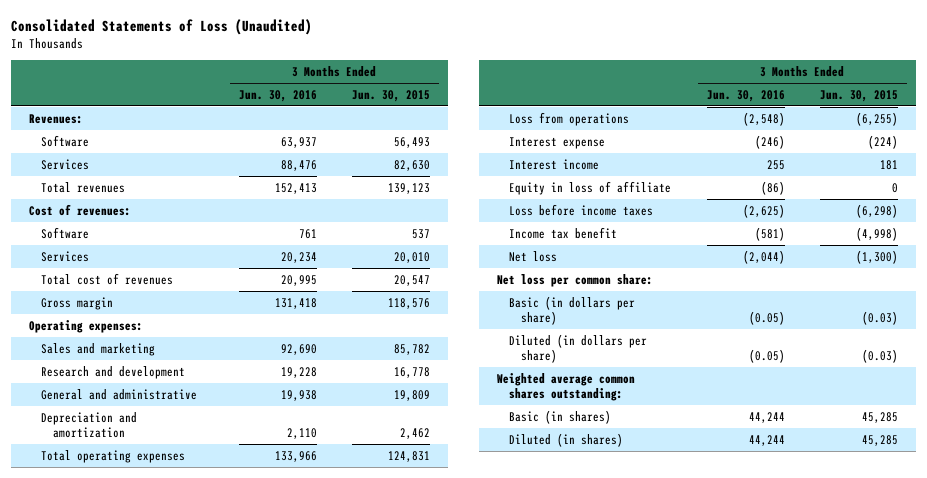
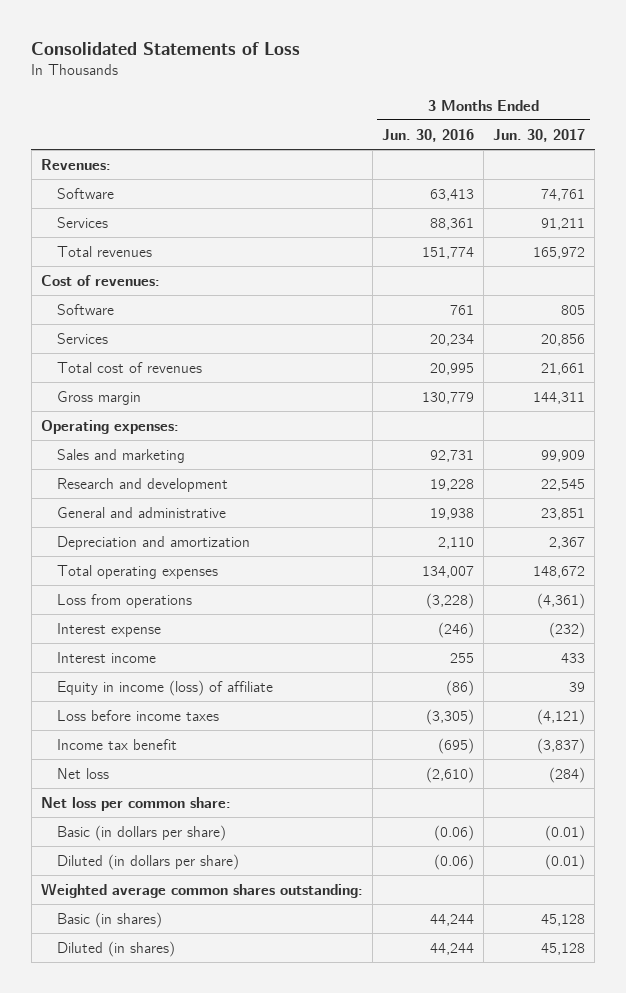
[11,18,313,35] Consolidated Statements of Loss (Unaudited) -> [31,41,301,55] Consolidated Statements of Loss
[352,89,431,102] Jun. 30, 2015 -> none
none -> [493,128,586,142] Jun. 30, 2017
[280,136,317,148] 63,937 -> [429,188,474,201] 63,413
[280,159,317,171] 88,476 -> [429,217,474,230] 88,361
[274,182,317,194] 152,413 -> [421,246,474,259] 151,774
[274,297,317,309] 131,418 -> [421,391,474,404] 130,779
[280,343,317,355] 92,690 -> [429,449,474,462] 92,731
[274,450,317,462] 133,966 -> [421,565,474,578] 134,007
[742,111,785,126] (2,548) -> [425,592,474,609] (3,228)
[509,180,672,195] Equity in loss of affiliate -> [56,679,273,696] Equity in income (loss) of affiliate
[742,203,785,218] (2,625) -> [425,708,474,725] (3,305)
[754,226,785,241] (581) -> [437,737,474,754] (695)
[742,249,785,264] (2,044) -> [425,766,474,783] (2,610)
[748,310,785,325] (0.05) -> [433,824,474,841] (0.06)
[748,348,785,363] (0.05) -> [433,853,474,870] (0.06)

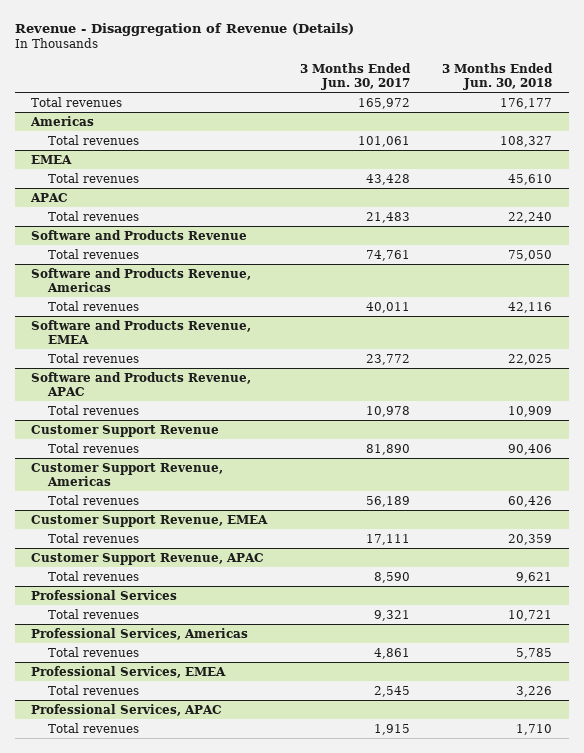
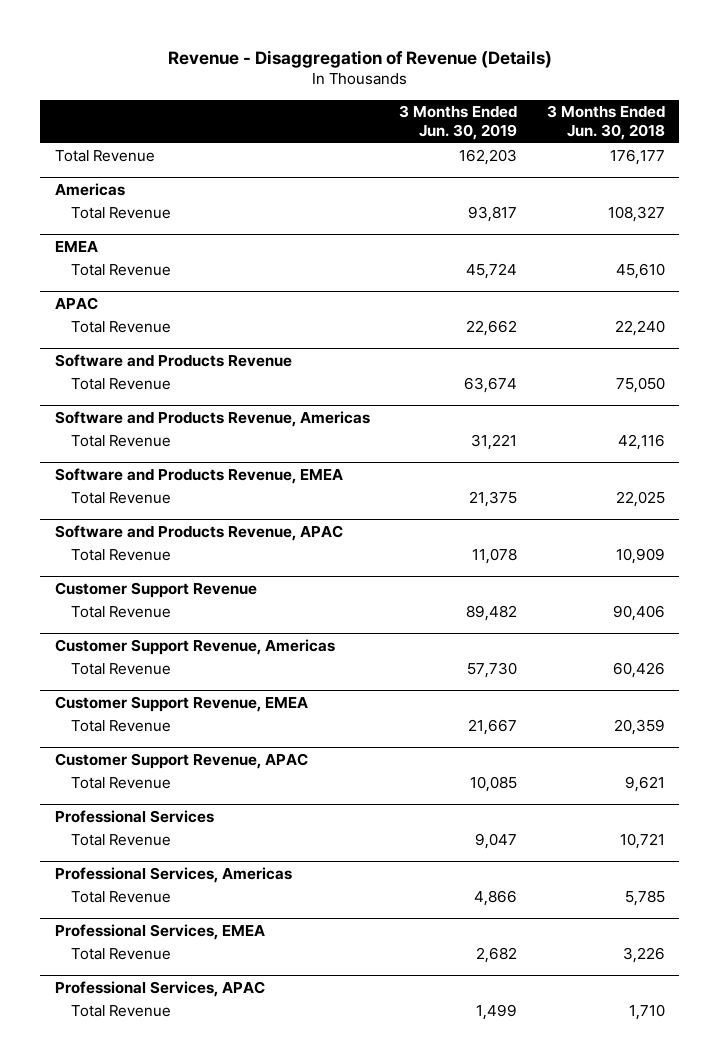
[299,62,411,90] 3 Months Ended Jun. 30, 2017 -> none
none -> [399,105,518,141] 3 Months Ended Jun. 30, 2019
[31,96,123,107] Total revenues -> [54,150,155,163] Total Revenue
[48,134,140,145] Total revenues -> [70,207,171,220] Total Revenue
[48,172,140,183] Total revenues -> [70,264,171,277] Total Revenue
[48,210,140,221] Total revenues -> [70,321,171,334] Total Revenue
[48,248,140,259] Total revenues -> [70,378,171,391] Total Revenue
[48,300,140,311] Total revenues -> [70,435,171,448] Total Revenue
[48,352,140,363] Total revenues -> [70,492,171,505] Total Revenue
[48,404,140,415] Total revenues -> [70,549,171,562] Total Revenue
[48,442,140,453] Total revenues -> [70,606,171,619] Total Revenue
[48,494,140,505] Total revenues -> [70,663,171,676] Total Revenue
[48,532,140,543] Total revenues -> [70,720,171,733] Total Revenue
[48,570,140,581] Total revenues -> [70,777,171,790] Total Revenue
[48,608,140,619] Total revenues -> [70,834,171,847] Total Revenue
[48,646,140,657] Total revenues -> [70,891,171,904] Total Revenue
[48,684,140,695] Total revenues -> [70,948,171,961] Total Revenue
[48,722,140,733] Total revenues -> [70,1005,171,1018] Total Revenue

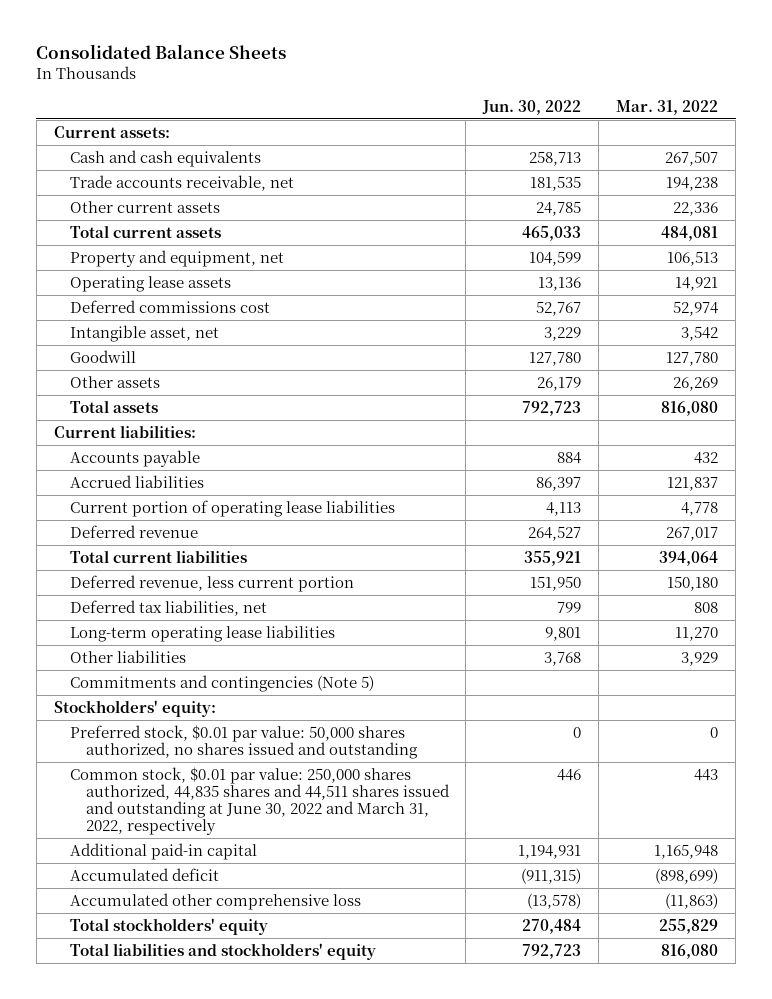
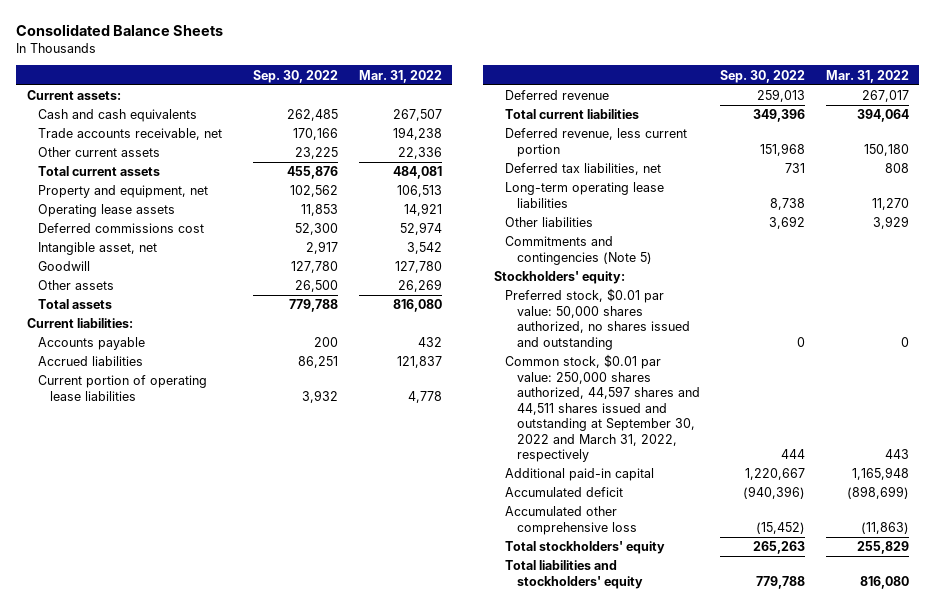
[482,99,582,115] Jun. 30, 2022 -> none
none -> [253,69,339,83] Sep. 30, 2022
[69,766,450,835] Common stock, $0.01 par value: 250,000 shares authorized, 44,835 shares and 44,511 shares issued and outstanding at June 30, 2022 and March 31, 2022, respectively -> [505,354,700,462] Common stock, $0.01 par value: 250,000 shares authorized, 44,597 shares and 44,511 shares issued and outstanding at September 30, 2022 and March 31, 2022, respectively

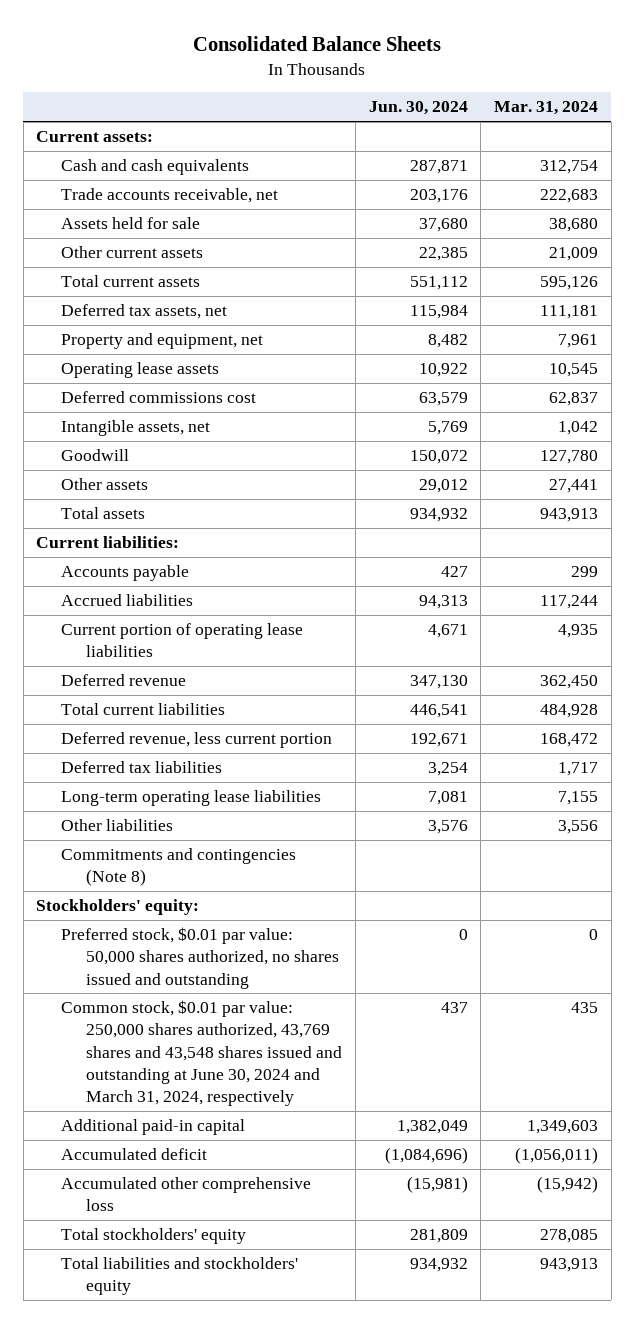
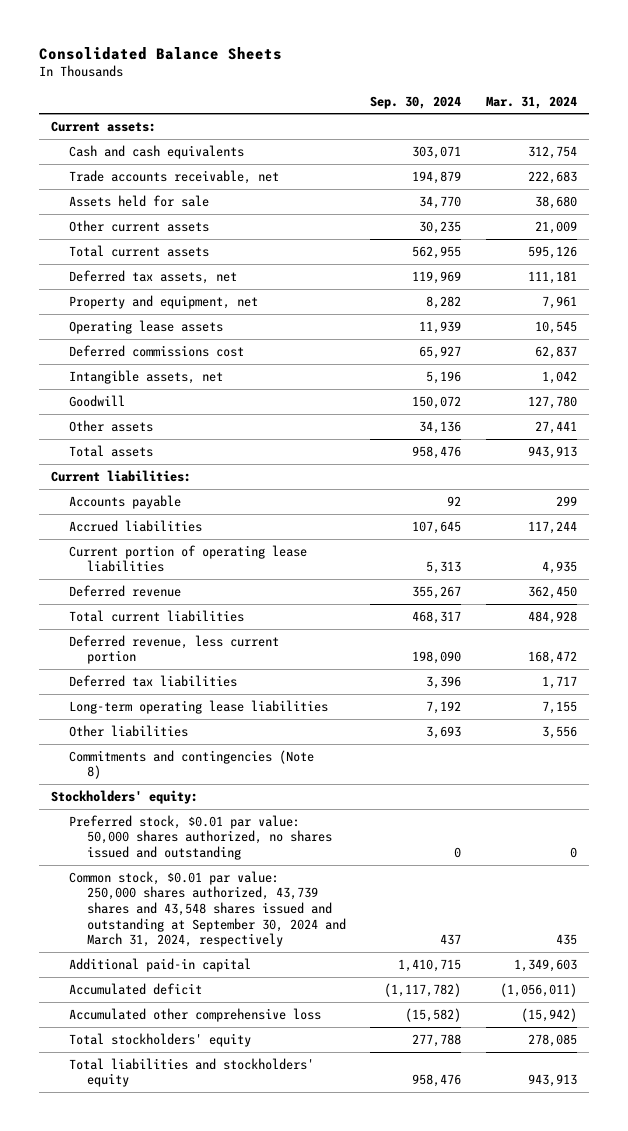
[368,101,468,116] Jun. 30, 2024 -> none
none -> [370,95,462,109] Sep. 30, 2024
[61,1000,343,1106] Common stock, $0.01 par value: 250,000 shares authorized, 43,769 shares and 43,548 shares issued and outstanding at June 30, 2024 and March 31, 2024, respectively -> [68,870,346,948] Common stock, $0.01 par value: 250,000 shares authorized, 43,739 shares and 43,548 shares issued and outstanding at September 30, 2024 and March 31, 2024, respectively

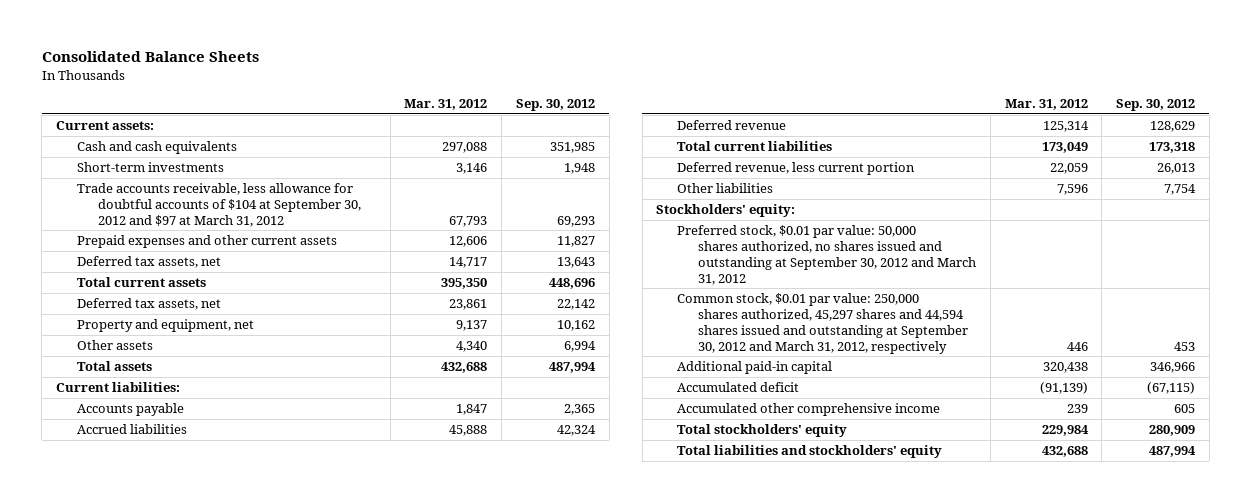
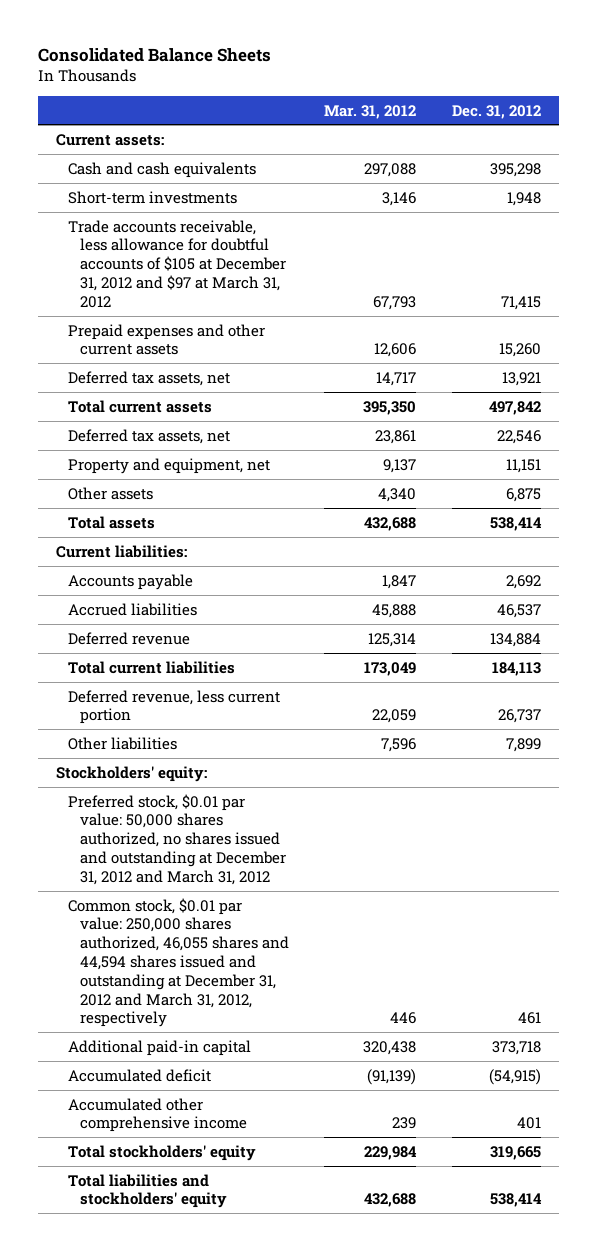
[515,99,595,112] Sep. 30, 2012 -> none
none -> [452,104,542,119] Dec. 31, 2012
[77,183,361,227] Trade accounts receivable, less allowance for doubtful accounts of $104 at September 30, 2012 and $97 at March 31, 2012 -> [67,219,286,308] Trade accounts receivable, less allowance for doubtful accounts of $105 at December 31, 2012 and $97 at March 31, 2012
[677,225,977,285] Preferred stock, $0.01 par value: 50,000 shares authorized, no shares issued and outstanding at September 30, 2012 and March 31, 2012 -> [67,793,286,885] Preferred stock, $0.01 par value: 50,000 shares authorized, no shares issued and outstanding at December 31, 2012 and March 31, 2012
[677,293,969,354] Common stock, $0.01 par value: 250,000 shares authorized, 45,297 shares and 44,594 shares issued and outstanding at September 30, 2012 and March 31, 2012, respectively -> [67,897,289,1028] Common stock, $0.01 par value: 250,000 shares authorized, 46,055 shares and 44,594 shares issued and outstanding at December 31, 2012 and March 31, 2012, respectively

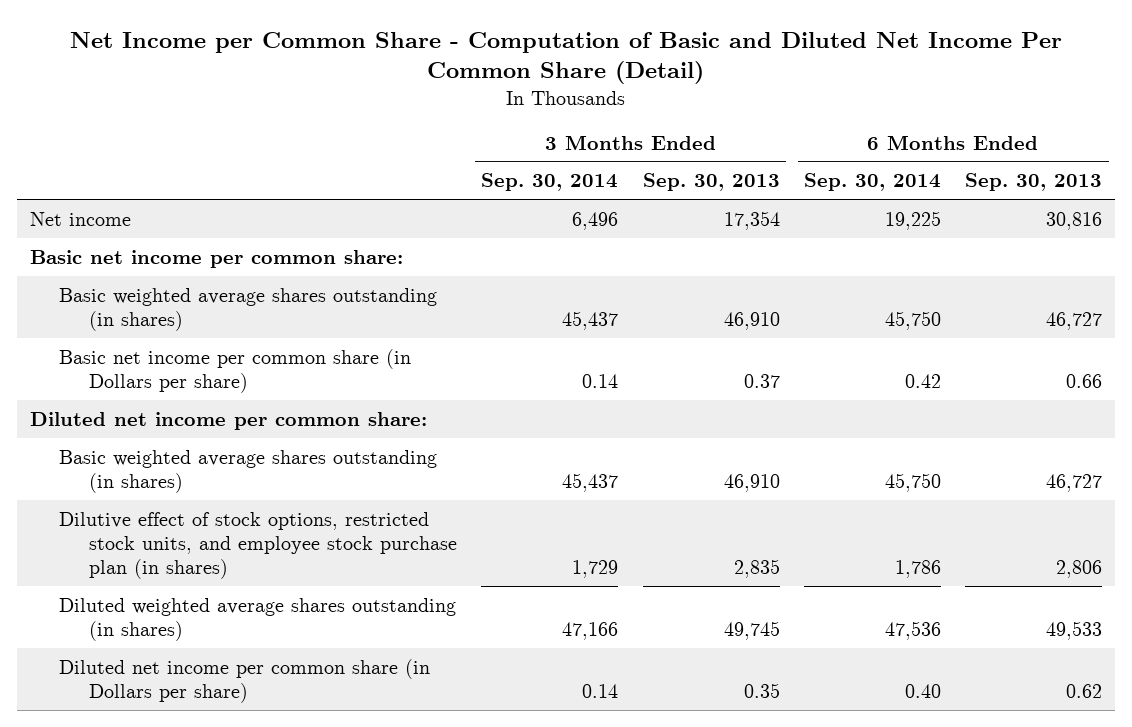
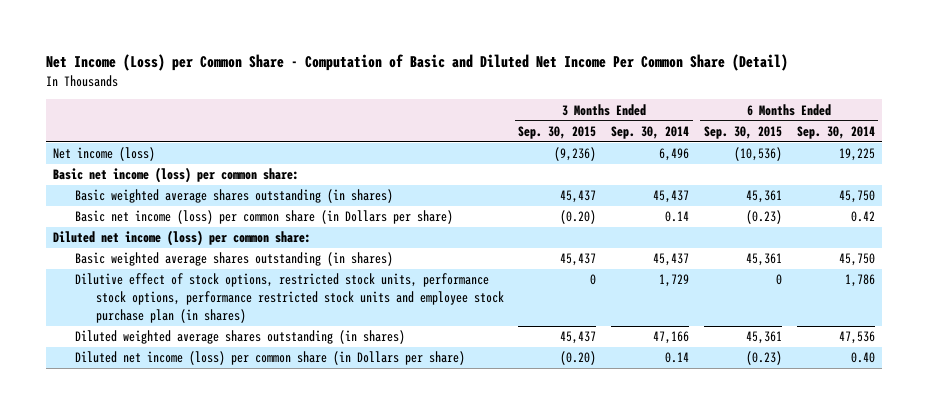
[69,31,1062,85] Net Income per Common Share - Computation of Basic and Diluted Net Income Per Common Share (Detail) -> [46,54,789,72] Net Income (Loss) per Common Share - Computation of Basic and Diluted Net Income Per Common Share (Detail)
[642,173,780,192] Sep. 30, 2013 -> none
[965,173,1103,192] Sep. 30, 2013 -> none
none -> [518,125,597,139] Sep. 30, 2015
none -> [703,125,782,139] Sep. 30, 2015
[29,211,131,226] Net income -> [53,147,156,162] Net income (loss)
[29,249,403,268] Basic net income per common share: -> [53,167,300,184] Basic net income (loss) per common share:
[59,348,412,393] Basic net income per common share (in Dollars per share) -> [74,210,453,225] Basic net income (loss) per common share (in Dollars per share)
[29,411,427,430] Diluted net income per common share: -> [53,230,312,247] Diluted net income (loss) per common share:
[59,511,458,579] Dilutive effect of stock options, restricted stock units, and employee stock purchase plan (in shares) -> [74,273,504,323] Dilutive effect of stock options, restricted stock units, performance stock options, performance restricted stock units and employee stock purchase plan (in shares)
[59,658,431,703] Diluted net income per common share (in Dollars per share) -> [74,351,465,366] Diluted net income (loss) per common share (in Dollars per share)

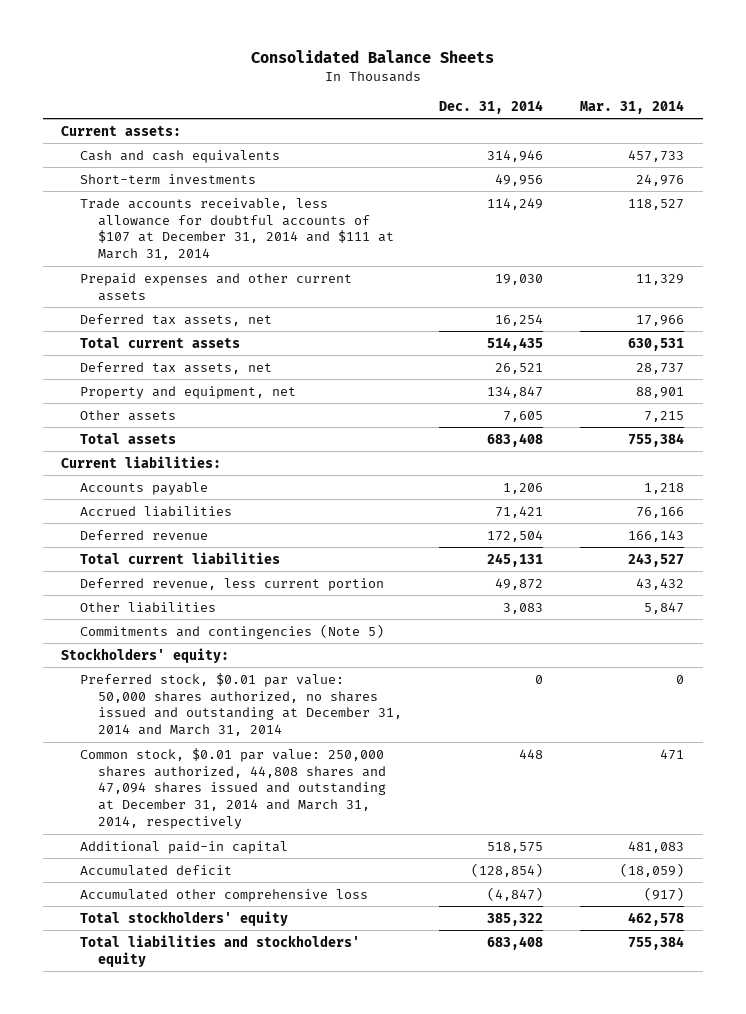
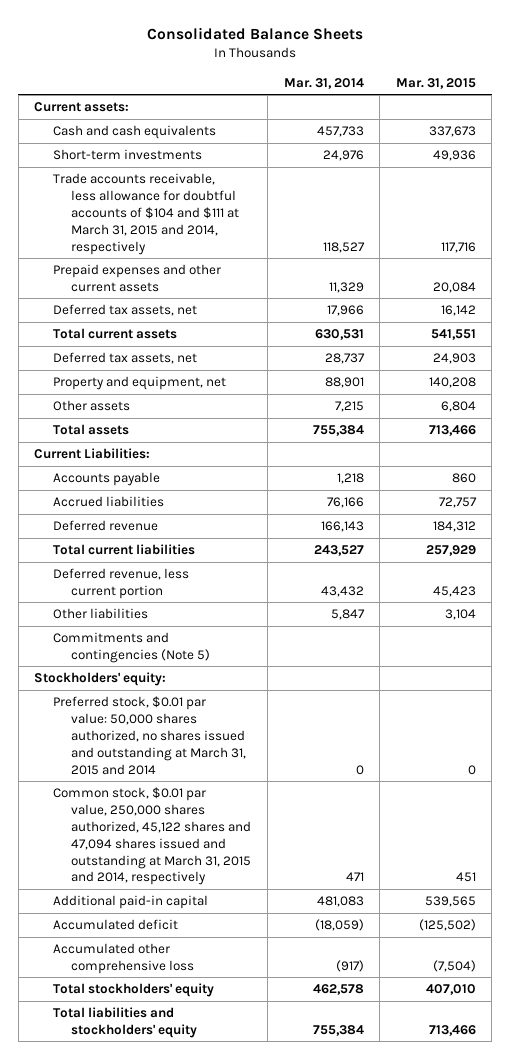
[439,99,544,114] Dec. 31, 2014 -> none
none -> [395,77,476,89] Mar. 31, 2015
[79,197,395,261] Trade accounts receivable, less allowance for doubtful accounts of $107 at December 31, 2014 and $111 at March 31, 2014 -> [52,173,240,255] Trade accounts receivable, less allowance for doubtful accounts of $104 and $111 at March 31, 2015 and 2014, respectively
[61,455,222,468] Current liabilities: -> [34,448,151,460] Current Liabilities:
[79,672,403,737] Preferred stock, $0.01 par value: 50,000 shares authorized, no shares issued and outstanding at December 31, 2014 and March 31, 2014 -> [52,696,247,775] Preferred stock, $0.01 par value: 50,000 shares authorized, no shares issued and outstanding at March 31, 2015 and 2014
[79,747,387,830] Common stock, $0.01 par value: 250,000 shares authorized, 44,808 shares and 47,094 shares issued and outstanding at December 31, 2014 and March 31, 2014, respectively -> [52,787,252,886] Common stock, $0.01 par value, 250,000 shares authorized, 45,122 shares and 47,094 shares issued and outstanding at March 31, 2015 and 2014, respectively

